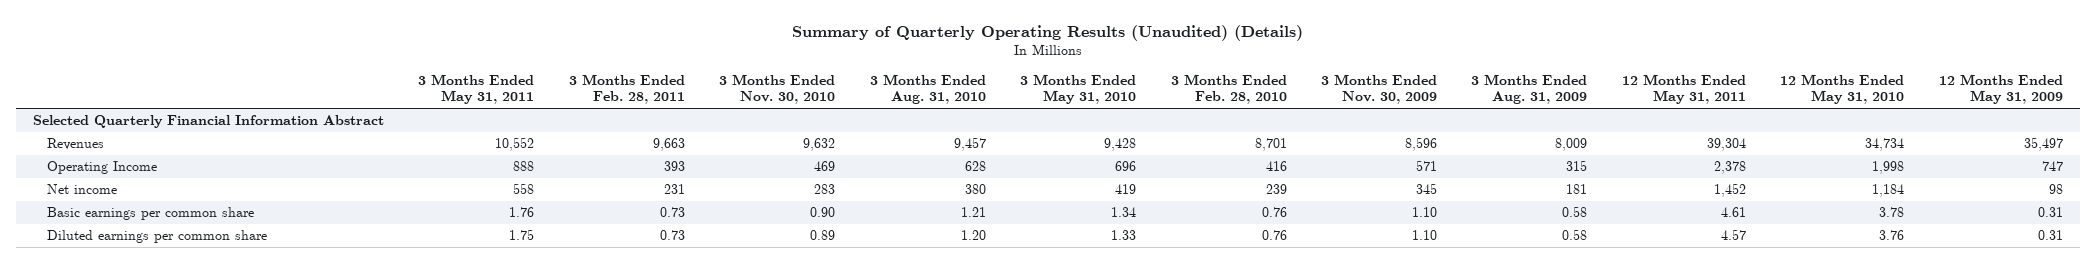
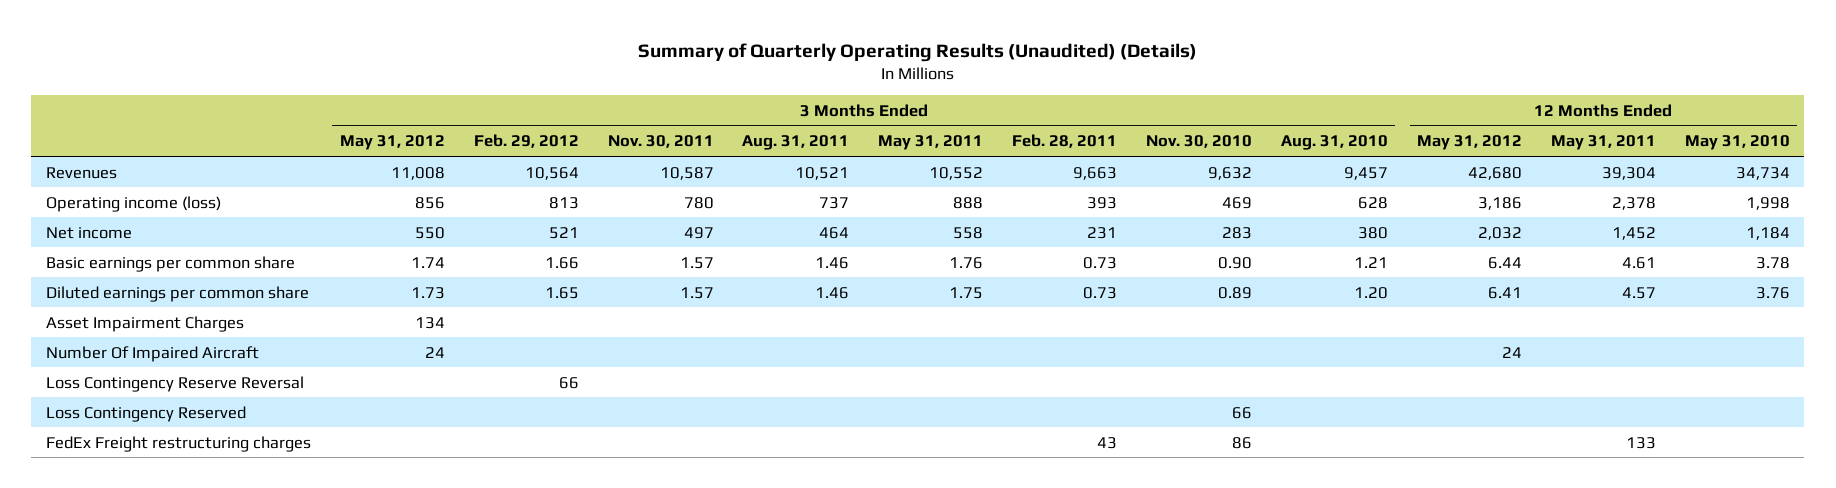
[1020,73,1137,105] 3 Months Ended May 31, 2010 -> none
[1170,73,1287,105] 3 Months Ended Feb. 28, 2010 -> none
[1320,73,1437,105] 3 Months Ended Nov. 30, 2009 -> none
[1471,73,1588,105] 3 Months Ended Aug. 31, 2009 -> none
[1938,73,2063,105] 12 Months Ended May 31, 2009 -> none
none -> [339,135,445,151] May 31, 2012
none -> [473,134,579,149] Feb. 29, 2012
none -> [607,135,714,149] Nov. 30, 2011
none -> [742,135,850,151] Aug. 31, 2011
none -> [1416,135,1522,151] May 31, 2012
[33,115,385,129] Selected Quarterly Financial Information Abstract -> none
[47,161,158,175] Operating Income -> [45,195,221,212] Operating income (loss)
none -> [45,315,244,332] Asset Impairment Charges
none -> [45,345,259,362] Number Of Impaired Aircraft
none -> [45,375,304,392] Loss Contingency Reserve Reversal
none -> [45,405,246,422] Loss Contingency Reserved
none -> [45,435,311,452] FedEx Freight restructuring charges

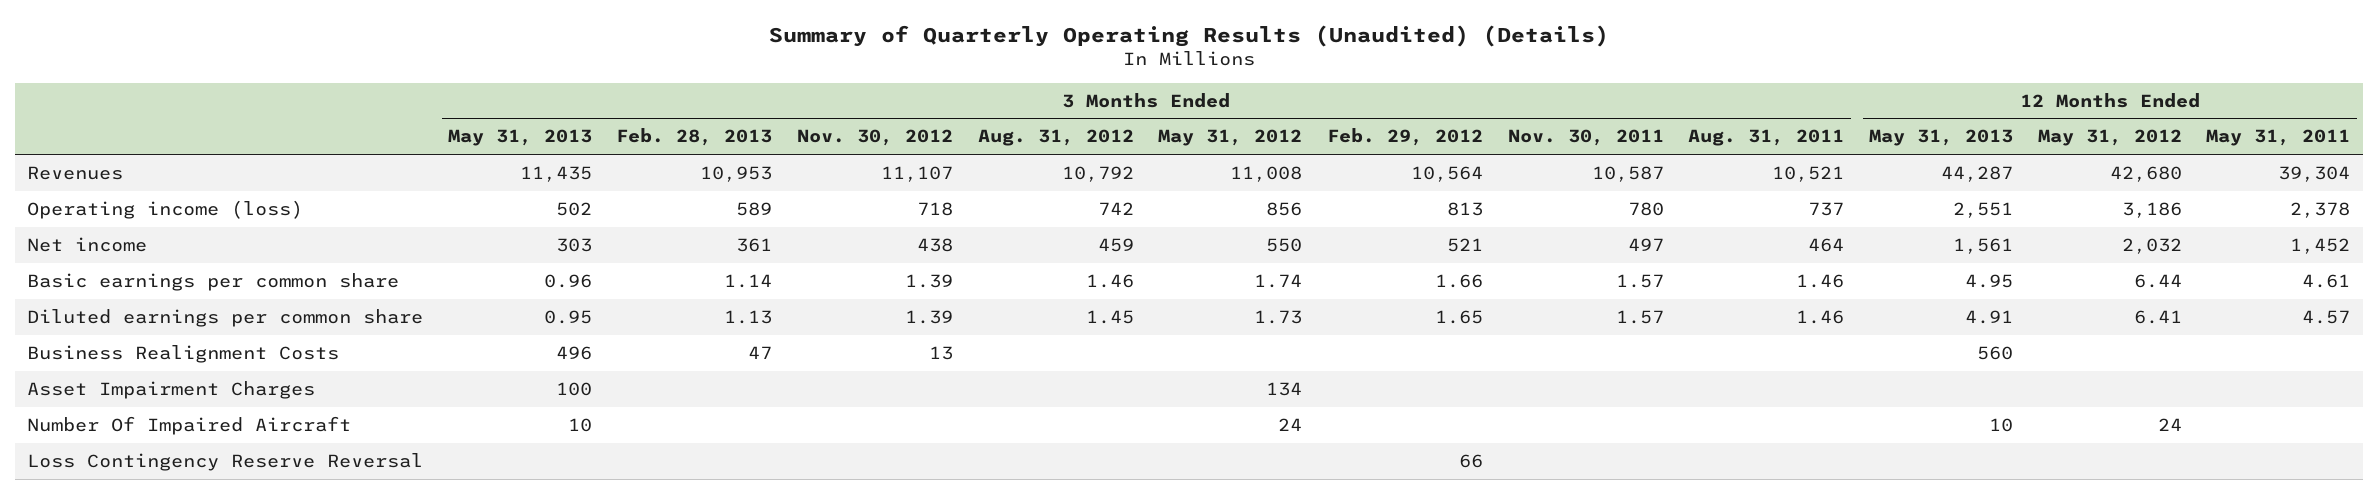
[878,135,984,151] May 31, 2011 -> none
[1012,134,1118,149] Feb. 28, 2011 -> none
[1146,135,1253,149] Nov. 30, 2010 -> none
[1281,135,1389,151] Aug. 31, 2010 -> none
[1684,135,1790,151] May 31, 2010 -> none
none -> [447,129,592,147] May 31, 2013
none -> [616,128,773,147] Feb. 28, 2013
none -> [797,129,954,147] Nov. 30, 2012
none -> [977,129,1134,147] Aug. 31, 2012
none -> [1869,129,2014,147] May 31, 2013
none -> [27,345,340,364] Business Realignment Costs
[45,405,246,422] Loss Contingency Reserved -> none
[45,435,311,452] FedEx Freight restructuring charges -> none

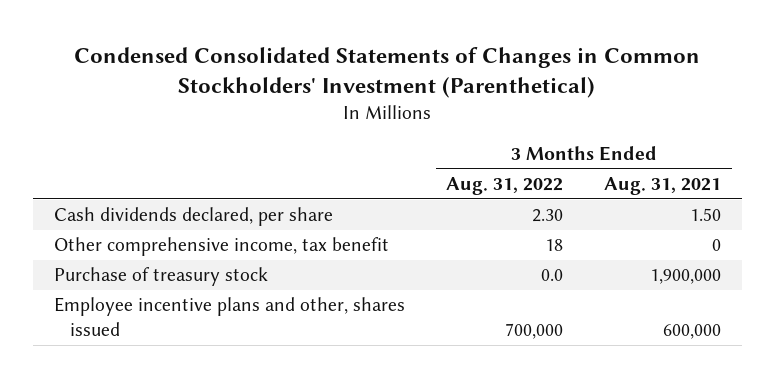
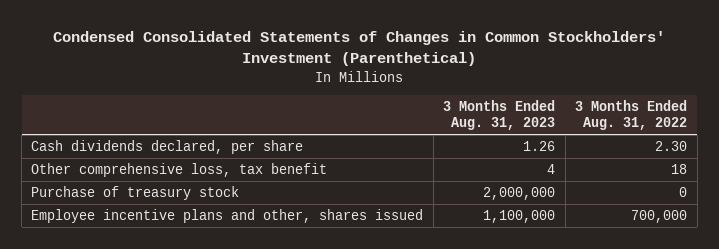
[604,176,722,195] Aug. 31, 2021 -> none
none -> [443,100,556,131] 3 Months Ended Aug. 31, 2023
[53,237,389,257] Other comprehensive income, tax benefit -> [31,163,328,178] Other comprehensive loss, tax benefit
[540,269,563,282] 0.0 -> [679,187,688,198] 0

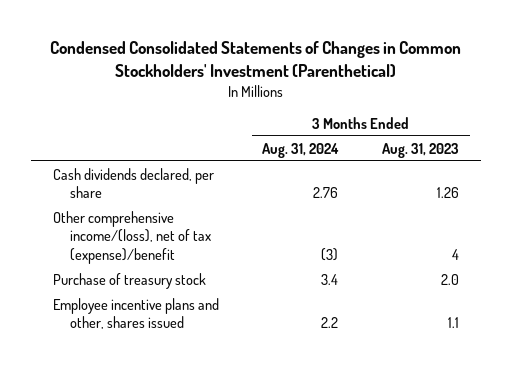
[575,100,688,131] 3 Months Ended Aug. 31, 2022 -> none
none -> [262,142,340,158] Aug. 31, 2024
[31,163,328,178] Other comprehensive loss, tax benefit -> [52,210,212,265] Other comprehensive income/(loss), net of tax (expense)/benefit
[483,187,556,201] 2,000,000 -> [441,273,460,285] 2.0
[483,210,556,224] 1,100,000 -> [448,317,460,329] 1.1

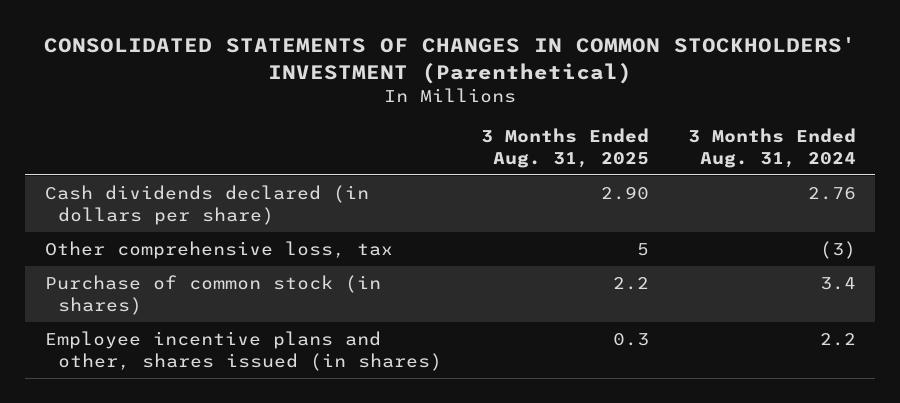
[49,40,461,77] Condensed Consolidated Statements of Changes in Common Stockholders' Investment (Parenthetical) -> [44,37,857,84] CONSOLIDATED STATEMENTS OF CHANGES IN COMMON STOCKHOLDERS' INVESTMENT (Parenthetical)
[382,142,460,158] Aug. 31, 2023 -> none
none -> [480,128,649,168] 3 Months Ended Aug. 31, 2025
[52,167,214,199] Cash dividends declared, per share -> [44,185,369,225] Cash dividends declared (in dollars per share)
[52,210,212,265] Other comprehensive income/(loss), net of tax (expense)/benefit -> [44,241,393,260] Other comprehensive loss, tax
[52,272,206,289] Purchase of treasury stock -> [44,275,381,315] Purchase of common stock (in shares)
[52,297,219,330] Employee incentive plans and other, shares issued -> [44,331,443,371] Employee incentive plans and other, shares issued (in shares)

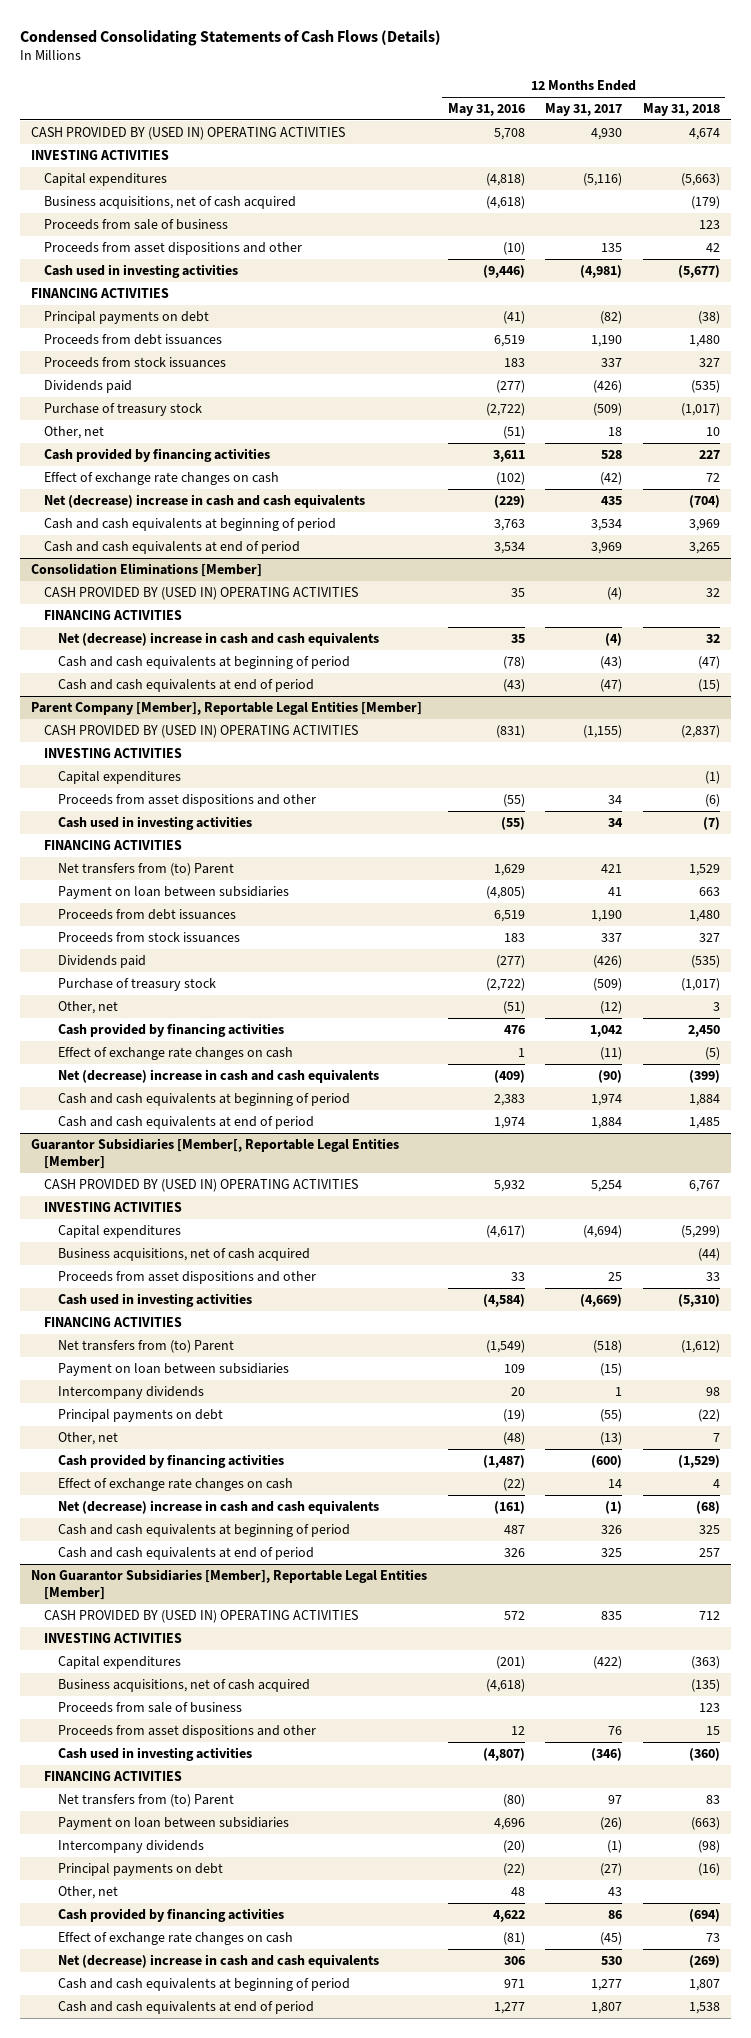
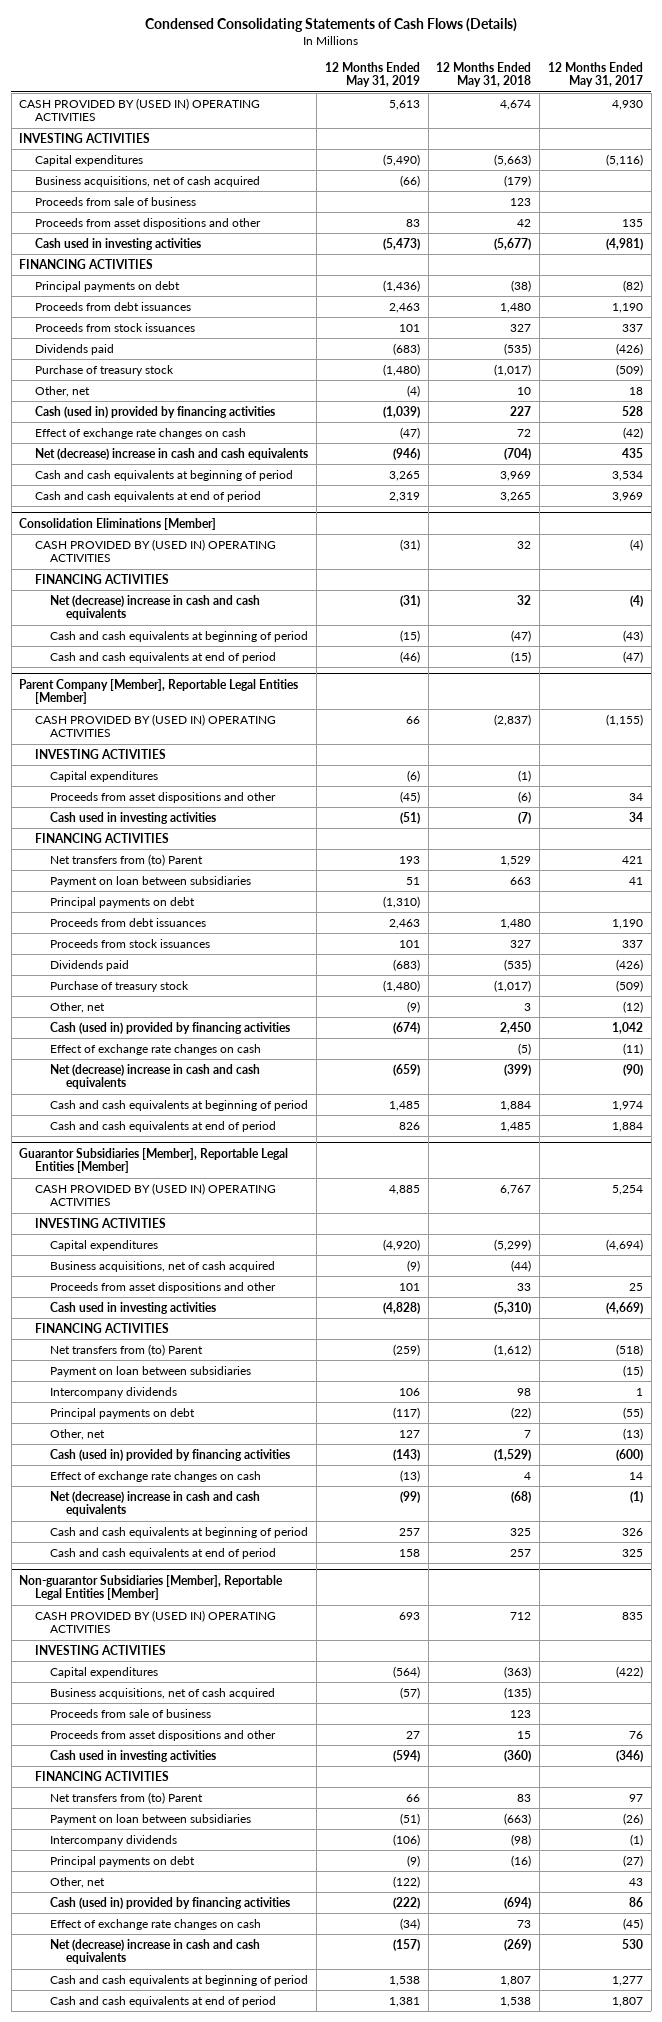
[447,103,525,117] May 31, 2016 -> none
none -> [324,61,420,88] 12 Months Ended May 31, 2019
[44,447,271,462] Cash provided by financing activities -> [34,405,275,418] Cash (used in) provided by financing activities
none -> [50,896,196,908] Principal payments on debt
[57,1022,284,1037] Cash provided by financing activities -> [50,1021,291,1034] Cash (used in) provided by financing activities
[30,1137,399,1170] Guarantor Subsidiaries [Member[, Reportable Legal Entities [Member] -> [19,1147,289,1174] Guarantor Subsidiaries [Member], Reportable Legal Entities [Member]
[57,1453,284,1468] Cash provided by financing activities -> [50,1448,291,1461] Cash (used in) provided by financing activities
[30,1568,427,1601] Non Guarantor Subsidiaries [Member], Reportable Legal Entities [Member] -> [19,1574,284,1601] Non-guarantor Subsidiaries [Member], Reportable Legal Entities [Member]
[57,1907,284,1922] Cash provided by financing activities -> [50,1896,291,1909] Cash (used in) provided by financing activities

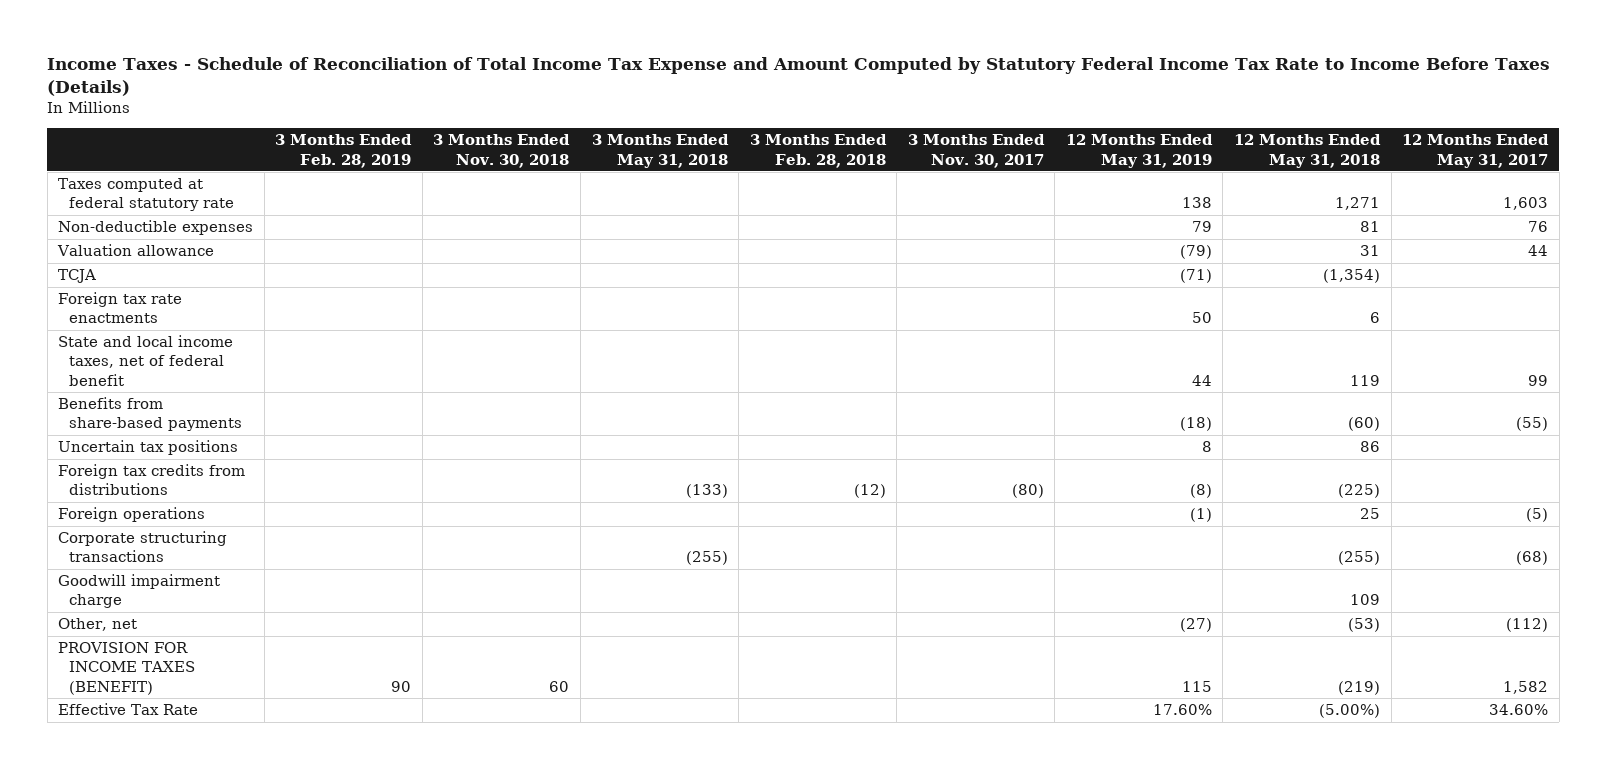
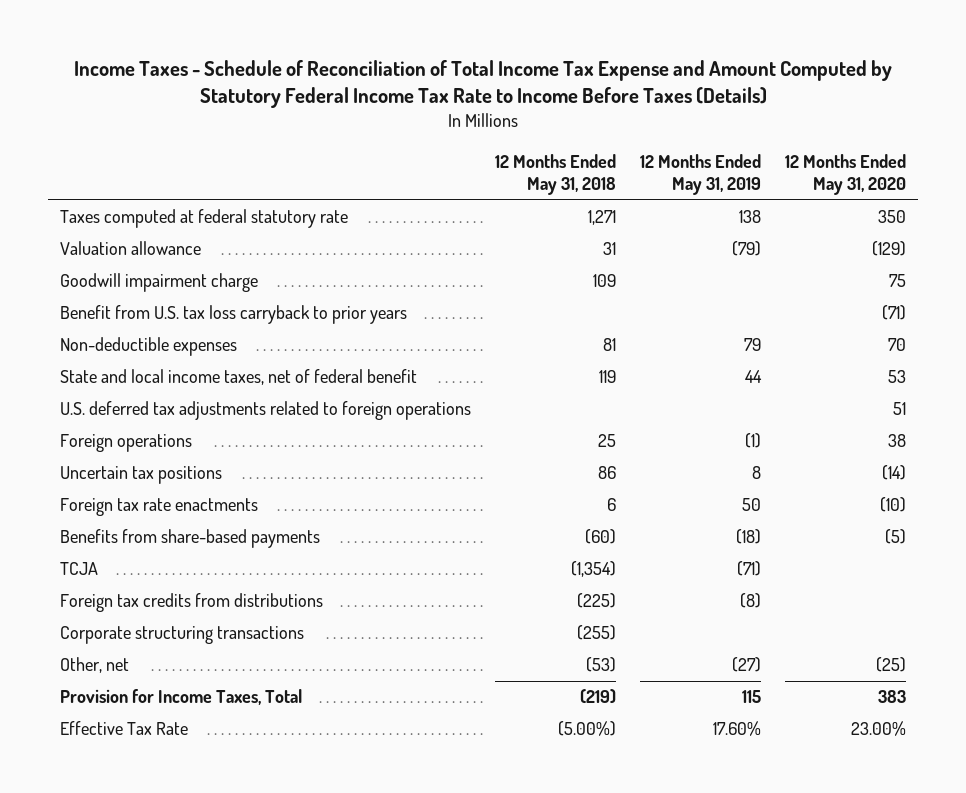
[275,134,413,168] 3 Months Ended Feb. 28, 2019 -> none
[433,134,571,168] 3 Months Ended Nov. 30, 2018 -> none
[591,134,729,168] 3 Months Ended May 31, 2018 -> none
[749,134,887,168] 3 Months Ended Feb. 28, 2018 -> none
[907,134,1045,168] 3 Months Ended Nov. 30, 2017 -> none
[1402,134,1550,168] 12 Months Ended May 31, 2017 -> none
none -> [785,153,907,196] 12 Months Ended May 31, 2020
[58,574,221,609] Goodwill impairment charge -> [60,273,259,293] Goodwill impairment charge
none -> [60,305,408,325] Benefit from U.S. tax loss carryback to prior years
[58,220,254,236] Non-deductible expenses -> [60,337,238,357] Non-deductible expenses
none -> [60,401,472,421] U.S. deferred tax adjustments related to foreign operations
[58,507,206,523] Foreign operations -> [60,434,193,453] Foreign operations
[58,292,183,324] Foreign tax rate enactments -> [60,498,259,517] Foreign tax rate enactments
[58,397,242,432] Benefits from share-based payments -> [60,529,321,549] Benefits from share-based payments
[58,269,97,284] TCJA -> [60,562,99,576] TCJA
[58,642,195,695] PROVISION FOR INCOME TAXES (BENEFIT) -> [60,689,303,706] Provision for Income Taxes, Total

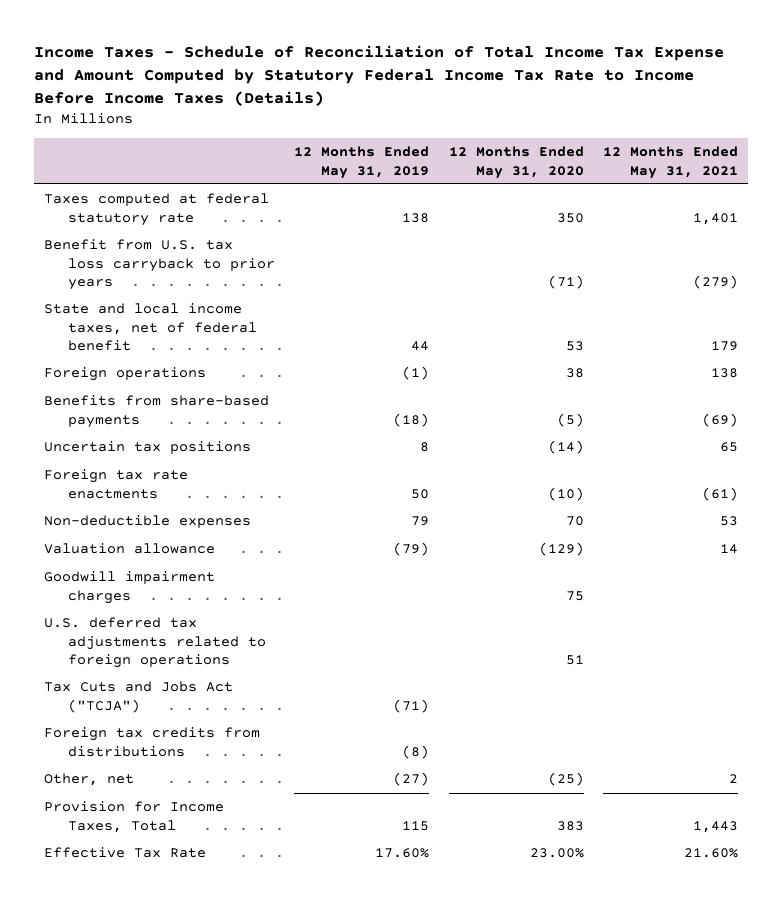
[74,59,893,109] Income Taxes - Schedule of Reconciliation of Total Income Tax Expense and Amount Computed by Statutory Federal Income Tax Rate to Income Before Taxes (Details) -> [34,45,725,107] Income Taxes - Schedule of Reconciliation of Total Income Tax Expense and Amount Computed by Statutory Federal Income Tax Rate to Income Before Income Taxes (Details)
[495,153,617,196] 12 Months Ended May 31, 2018 -> none
none -> [603,146,739,179] 12 Months Ended May 31, 2021
[60,273,259,293] Goodwill impairment charge -> none
[60,529,321,549] Benefits from share-based payments -> [44,395,270,428] Benefits from share-based payments
[60,337,238,357] Non-deductible expenses -> [44,515,252,529] Non-deductible expenses
[60,241,202,256] Valuation allowance -> [44,543,216,555] Valuation allowance
none -> [44,571,216,604] Goodwill impairment charges
[60,401,472,421] U.S. deferred tax adjustments related to foreign operations -> [44,617,266,669] U.S. deferred tax adjustments related to foreign operations
[60,562,99,576] TCJA -> [44,681,234,713] Tax Cuts and Jobs Act ("TCJA")
[60,626,305,645] Corporate structuring transactions -> none

